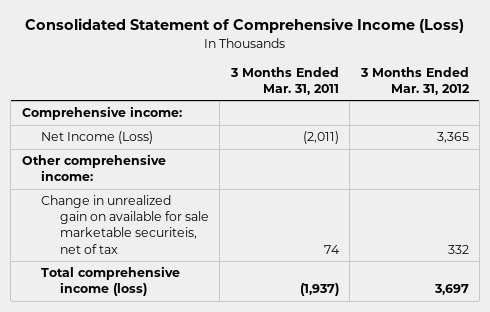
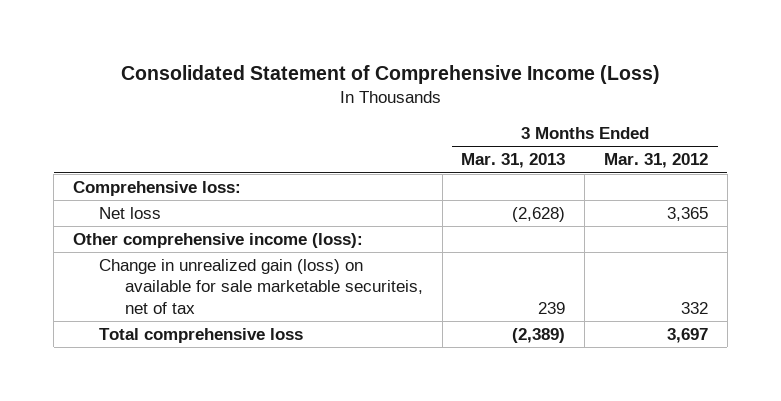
[229,66,339,95] 3 Months Ended Mar. 31, 2011 -> none
none -> [461,153,566,169] Mar. 31, 2013
[21,106,182,121] Comprehensive income: -> [72,181,241,197] Comprehensive loss:
[40,131,153,145] Net Income (Loss) -> [98,207,161,220] Net loss
[21,154,166,182] Other comprehensive income: -> [72,233,363,249] Other comprehensive income (loss):
[40,195,209,254] Change in unrealized gain on available for sale marketable securiteis, net of tax -> [98,259,423,314] Change in unrealized gain (loss) on available for sale marketable securiteis, net of tax
[40,266,180,297] Total comprehensive income (loss) -> [98,328,303,344] Total comprehensive loss

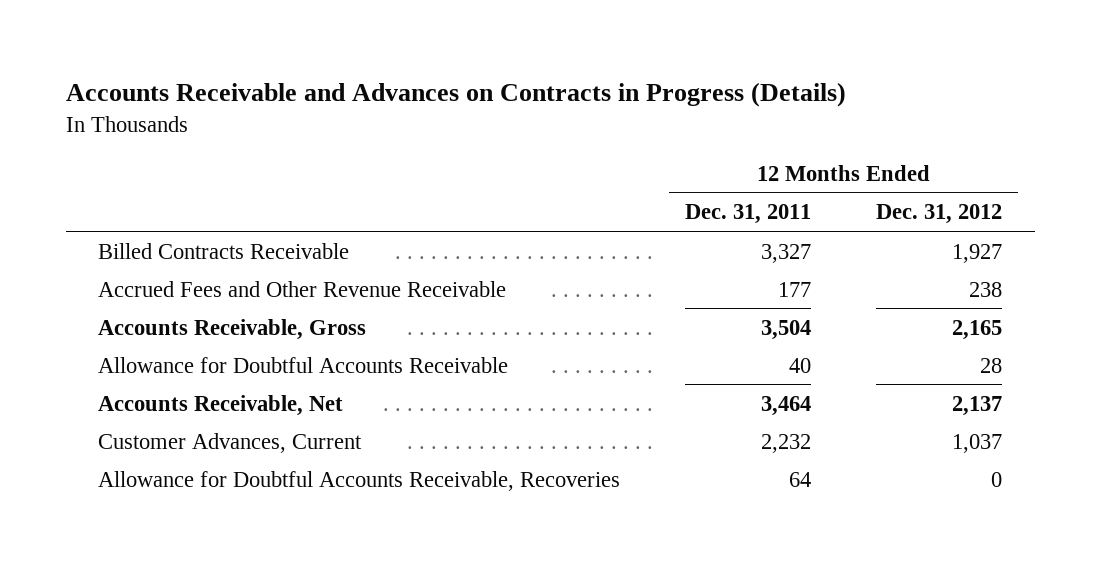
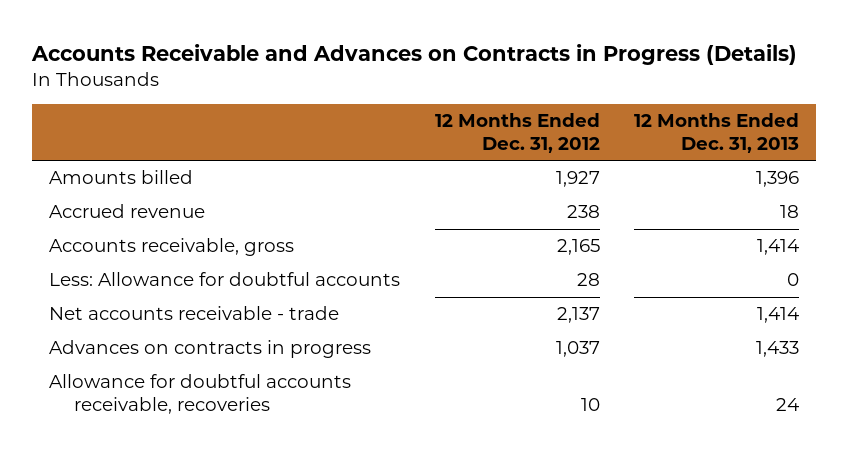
[685,204,812,225] Dec. 31, 2011 -> none
none -> [634,113,800,153] 12 Months Ended Dec. 31, 2013
[98,242,350,259] Billed Contracts Receivable -> [49,170,194,185] Amounts billed
[98,280,507,297] Accrued Fees and Other Revenue Receivable -> [49,204,206,219] Accrued revenue
[98,318,367,340] Accounts Receivable, Gross -> [49,238,295,257] Accounts receivable, gross
[98,356,509,373] Allowance for Doubtful Accounts Receivable -> [49,272,401,287] Less: Allowance for doubtful accounts
[98,394,344,416] Accounts Receivable, Net -> [49,306,340,321] Net accounts receivable - trade
[98,432,363,453] Customer Advances, Current -> [49,340,372,359] Advances on contracts in progress
[98,470,621,491] Allowance for Doubtful Accounts Receivable, Recoveries -> [49,374,352,414] Allowance for doubtful accounts receivable, recoveries
[991,471,1003,487] 0 -> [580,397,600,411] 10

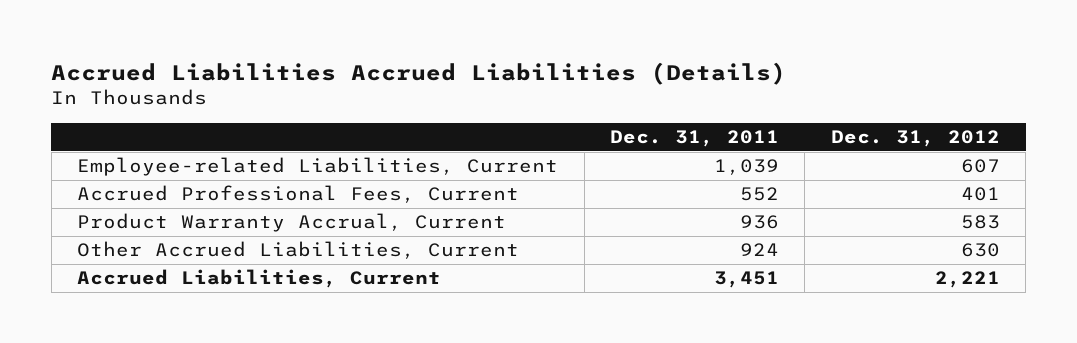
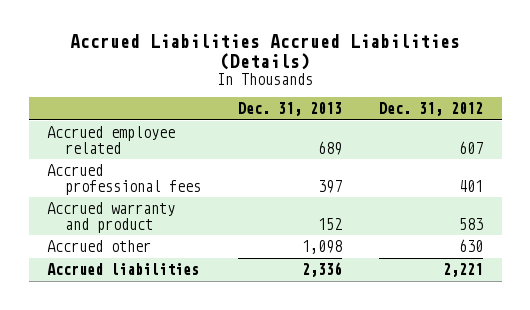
[610,130,780,148] Dec. 31, 2011 -> none
none -> [238,102,343,117] Dec. 31, 2013
[77,157,559,177] Employee-related Liabilities, Current -> [47,126,176,154] Accrued employee related
[77,185,520,204] Accrued Professional Fees, Current -> [47,164,202,195] Accrued professional fees
[77,213,507,233] Product Warranty Accrual, Current -> [47,202,176,233] Accrued warranty and product
[77,241,520,260] Other Accrued Liabilities, Current -> [47,240,152,253] Accrued other
[77,269,442,289] Accrued Liabilities, Current -> [47,263,200,276] Accrued liabilities

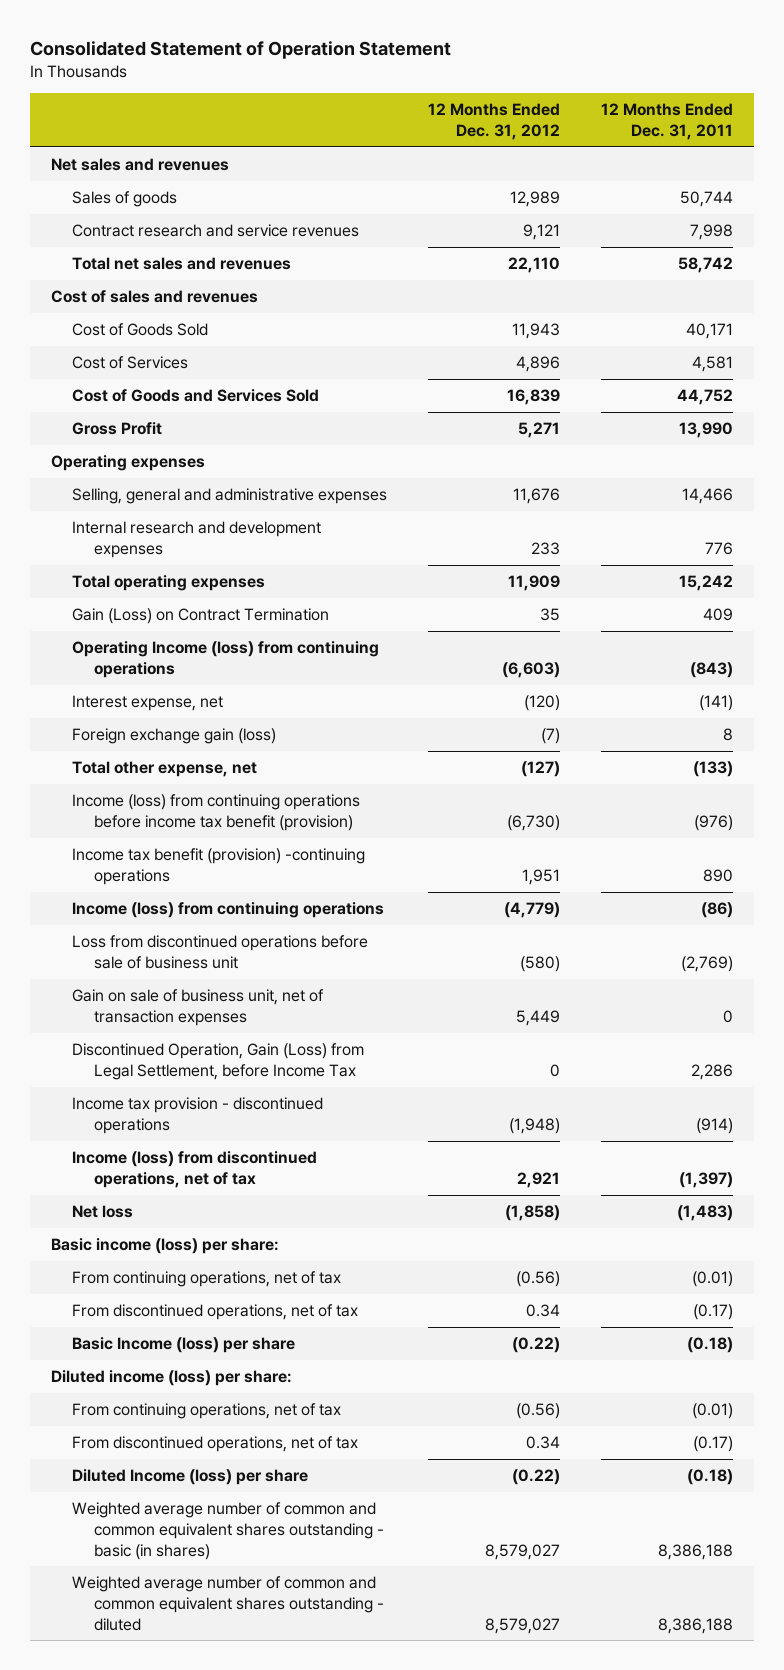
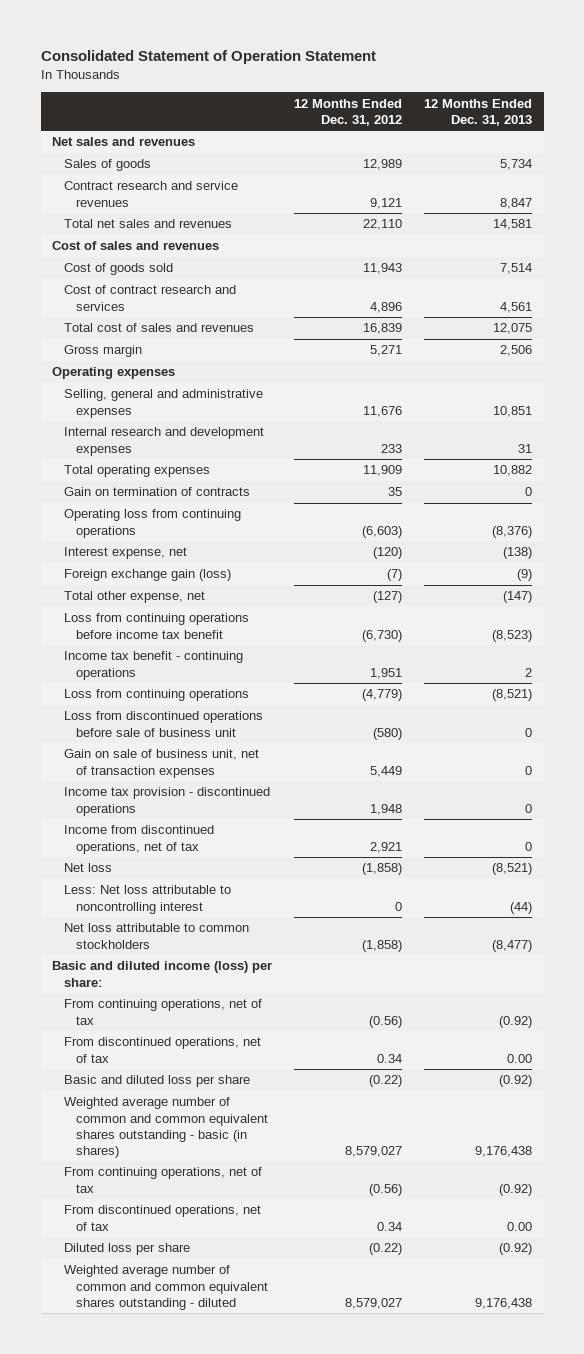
[601,103,734,140] 12 Months Ended Dec. 31, 2011 -> none
none -> [424,98,533,126] 12 Months Ended Dec. 31, 2013
[72,323,209,337] Cost of Goods Sold -> [63,263,173,276] Cost of goods sold
[72,356,189,370] Cost of Services -> [63,285,236,311] Cost of contract research and services
[72,389,320,403] Cost of Goods and Services Sold -> [63,323,254,333] Total cost of sales and revenues
[72,422,163,436] Gross Profit -> [63,345,142,358] Gross margin
[72,608,330,625] Gain (Loss) on Contract Termination -> [63,487,250,497] Gain on termination of contracts
[72,641,380,678] Operating Income (loss) from continuing operations -> [63,509,241,538] Operating loss from continuing operations
[72,794,361,831] Income (loss) from continuing operations before income tax benefit (provision) -> [63,613,249,639] Loss from continuing operations before income tax benefit
[72,848,366,885] Income tax benefit (provision) -continuing operations -> [63,651,243,680] Income tax benefit - continuing operations
[72,902,385,919] Income (loss) from continuing operations -> [63,689,249,702] Loss from continuing operations
[72,1043,365,1080] Discontinued Operation, Gain (Loss) from Legal Settlement, before Income Tax -> none
[509,1117,561,1134] (1,948) -> [370,803,403,815] 1,948
[72,1151,318,1188] Income (loss) from discontinued operations, net of tax -> [63,825,214,854] Income from discontinued operations, net of tax
none -> [63,885,231,914] Less: Net loss attributable to noncontrolling interest
none -> [63,923,249,949] Net loss attributable to common stockholders
[50,1238,279,1255] Basic income (loss) per share: -> [51,961,272,987] Basic and diluted income (loss) per share:
[50,1370,292,1387] Diluted income (loss) per share: -> none
[72,1337,296,1354] Basic Income (loss) per share -> [63,1075,250,1088] Basic and diluted loss per share
[72,1502,385,1560] Weighted average number of common and common equivalent shares outstanding - basic (in shares) -> [63,1097,268,1158] Weighted average number of common and common equivalent shares outstanding - basic (in shares)
[72,1469,309,1486] Diluted Income (loss) per share -> [63,1243,190,1256] Diluted loss per share

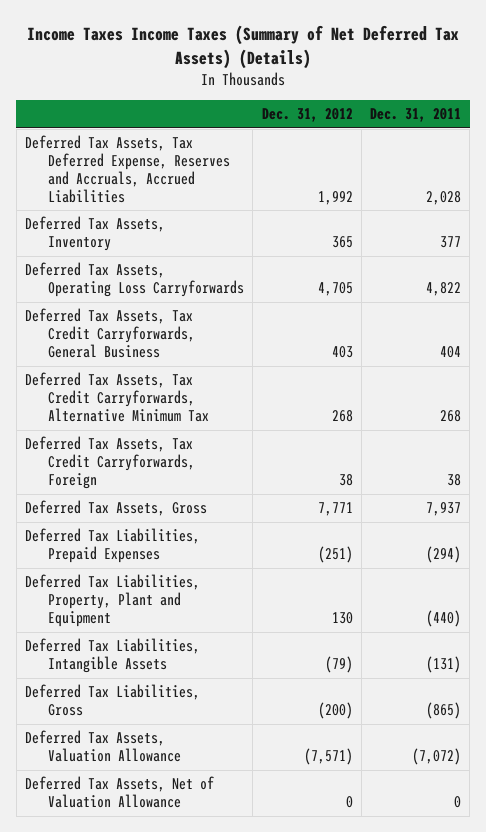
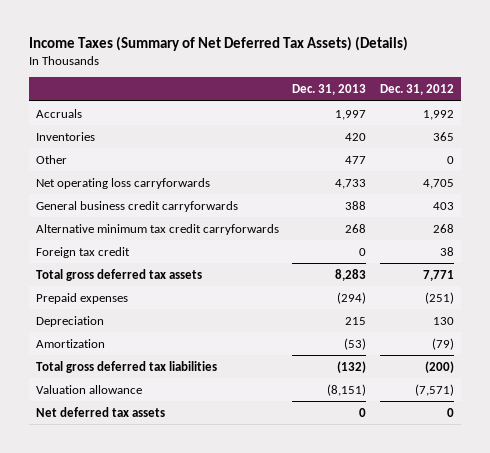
[27,25,460,69] Income Taxes Income Taxes (Summary of Net Deferred Tax Assets) (Details) -> [28,36,408,52] Income Taxes (Summary of Net Deferred Tax Assets) (Details)
[370,108,462,123] Dec. 31, 2011 -> none
none -> [292,84,367,96] Dec. 31, 2013
[25,135,231,203] Deferred Tax Assets, Tax Deferred Expense, Reserves and Accruals, Accrued Liabilities -> [35,108,82,118] Accruals
[25,216,166,252] Deferred Tax Assets, Inventory -> [35,131,95,141] Inventories
none -> [35,154,67,164] Other
[25,262,245,298] Deferred Tax Assets, Operating Loss Carryforwards -> [35,177,210,189] Net operating loss carryforwards
[25,308,196,359] Deferred Tax Assets, Tax Credit Carryforwards, General Business -> [35,200,238,212] General business credit carryforwards
[25,372,210,423] Deferred Tax Assets, Tax Credit Carryforwards, Alternative Minimum Tax -> [35,223,279,235] Alternative minimum tax credit carryforwards
[25,436,196,490] Deferred Tax Assets, Tax Credit Carryforwards, Foreign -> [35,246,130,258] Foreign tax credit
[25,500,208,517] Deferred Tax Assets, Gross -> [35,268,202,281] Total gross deferred tax assets
[25,528,201,564] Deferred Tax Liabilities, Prepaid Expenses -> [35,292,128,304] Prepaid expenses
[25,574,201,628] Deferred Tax Liabilities, Property, Plant and Equipment -> [35,315,104,327] Depreciation
[25,638,201,674] Deferred Tax Liabilities, Intangible Assets -> [35,338,105,348] Amortization
[25,684,201,717] Deferred Tax Liabilities, Gross -> [35,360,217,373] Total gross deferred tax liabilities
[25,730,182,763] Deferred Tax Assets, Valuation Allowance -> [35,384,142,394] Valuation allowance
[25,776,215,809] Deferred Tax Assets, Net of Valuation Allowance -> [35,406,165,417] Net deferred tax assets

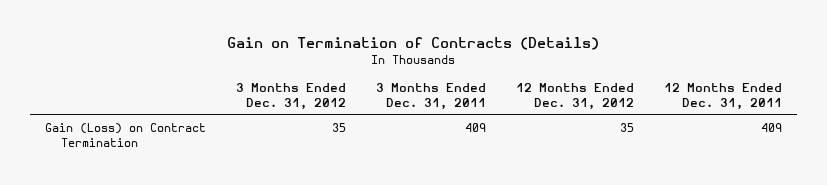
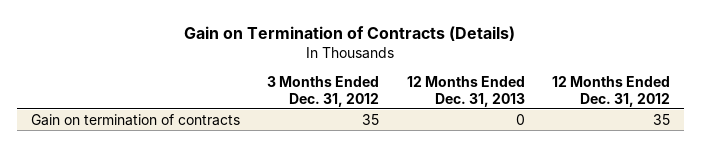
[375,83,486,111] 3 Months Ended Dec. 31, 2011 -> none
[663,83,782,111] 12 Months Ended Dec. 31, 2011 -> none
none -> [406,75,525,107] 12 Months Ended Dec. 31, 2013
[45,123,207,148] Gain (Loss) on Contract Termination -> [30,114,240,127] Gain on termination of contracts

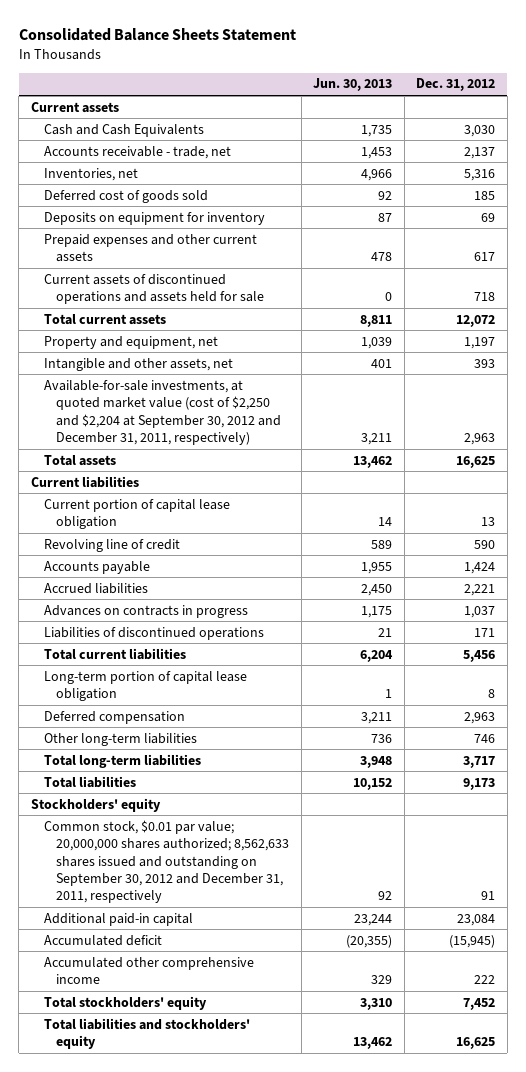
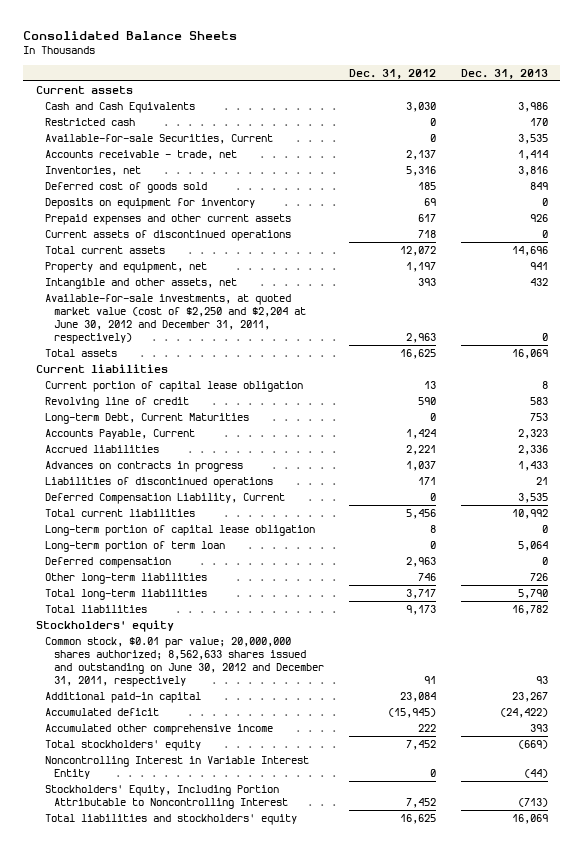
[18,28,296,42] Consolidated Balance Sheets Statement -> [23,30,238,40] Consolidated Balance Sheets
[313,78,393,92] Jun. 30, 2013 -> none
none -> [460,68,548,79] Dec. 31, 2013
none -> [45,118,136,127] Restricted cash
none -> [45,134,274,145] Available-for-sale Securities, Current
[43,273,265,305] Current assets of discontinued operations and assets held for sale -> [45,230,292,242] Current assets of discontinued operations
[43,379,282,445] Available-for-sale investments, at quoted market value (cost of $2,250 and $2,204 at September 30, 2012 and December 31, 2011, respectively) -> [45,294,307,344] Available-for-sale investments, at quoted market value (cost of $2,250 and $2,204 at June 30, 2012 and December 31, 2011, respectively)
none -> [45,413,250,425] Long-term Debt, Current Maturities
[43,560,150,574] Accounts payable -> [45,429,196,440] Accounts Payable, Current
none -> [45,493,286,505] Deferred Compensation Liability, Current
none -> [45,541,226,553] Long-term portion of term loan
[43,819,290,904] Common stock, $0.01 par value; 20,000,000 shares authorized; 8,562,633 shares issued and outstanding on September 30, 2012 and December 31, 2011, respectively -> [45,637,325,687] Common stock, $0.01 par value; 20,000,000 shares authorized; 8,562,633 shares issued and outstanding on June 30, 2012 and December 31, 2011, respectively
none -> [45,756,310,779] Noncontrolling Interest in Variable Interest Entity
none -> [45,785,289,809] Stockholders' Equity, Including Portion Attributable to Noncontrolling Interest

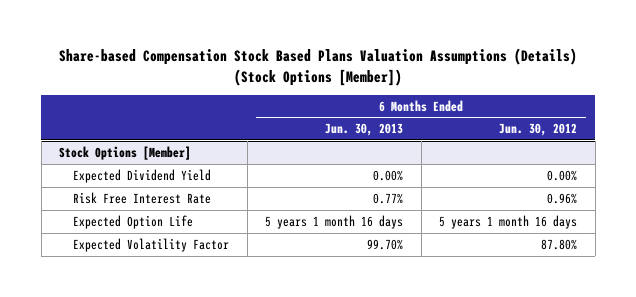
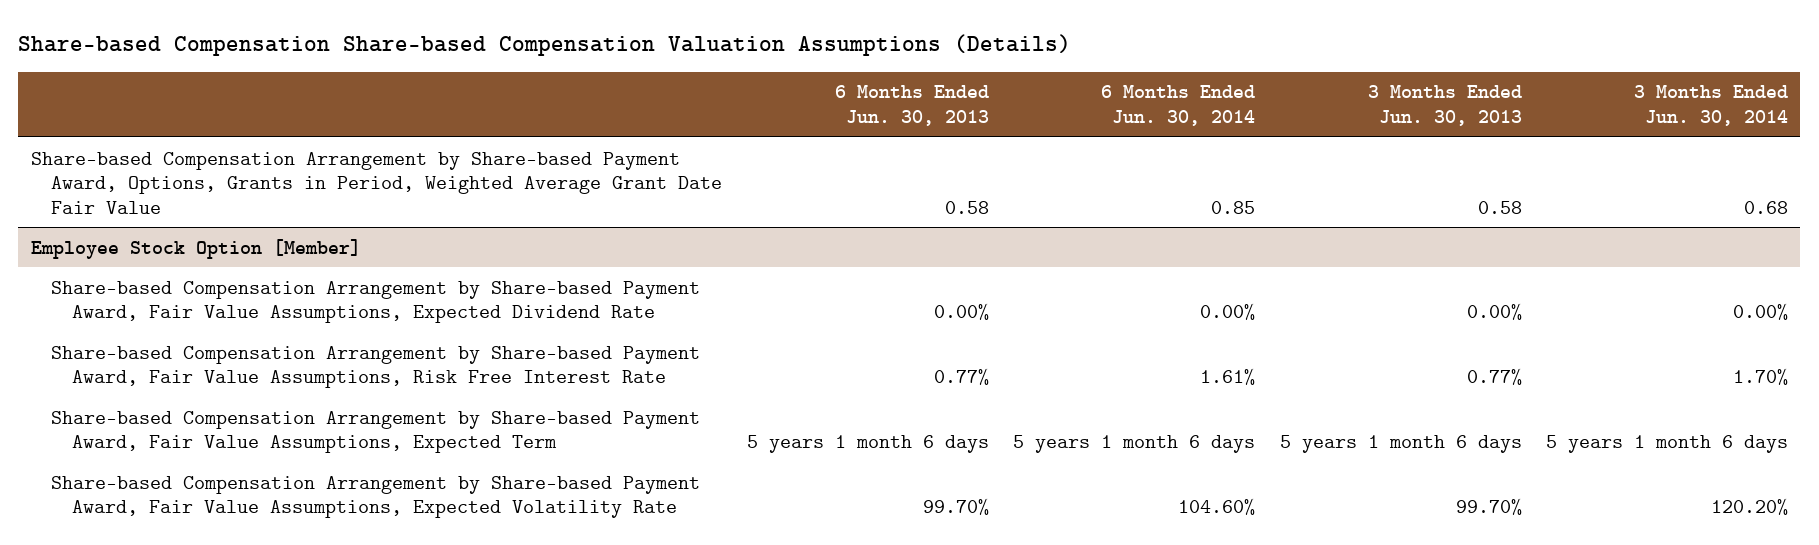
[59,48,578,86] Share-based Compensation Stock Based Plans Valuation Assumptions (Details) (Stock Options [Member]) -> [18,33,1072,56] Share-based Compensation Share-based Compensation Valuation Assumptions (Details)
[499,123,578,137] Jun. 30, 2012 -> none
none -> [1101,85,1256,126] 6 Months Ended Jun. 30, 2014
none -> [1367,85,1522,126] 3 Months Ended Jun. 30, 2013
none -> [1634,85,1789,126] 3 Months Ended Jun. 30, 2014
[73,214,194,229] Expected Option Life -> none
none -> [30,151,723,214] Share-based Compensation Arrangement by Share-based Payment Award, Options, Grants in Period, Weighted Average Grant Date Fair Value
[59,145,192,160] Stock Options [Member] -> [30,238,361,259] Employee Stock Option [Member]
[73,168,212,183] Expected Dividend Yield -> [51,280,701,324] Share-based Compensation Arrangement by Share-based Payment Award, Fair Value Assumptions, Expected Dividend Rate
[73,191,212,204] Risk Free Interest Rate -> [51,345,701,389] Share-based Compensation Arrangement by Share-based Payment Award, Fair Value Assumptions, Risk Free Interest Rate
none -> [51,410,701,454] Share-based Compensation Arrangement by Share-based Payment Award, Fair Value Assumptions, Expected Term
[73,237,230,252] Expected Volatility Factor -> [51,475,701,519] Share-based Compensation Arrangement by Share-based Payment Award, Fair Value Assumptions, Expected Volatility Rate

